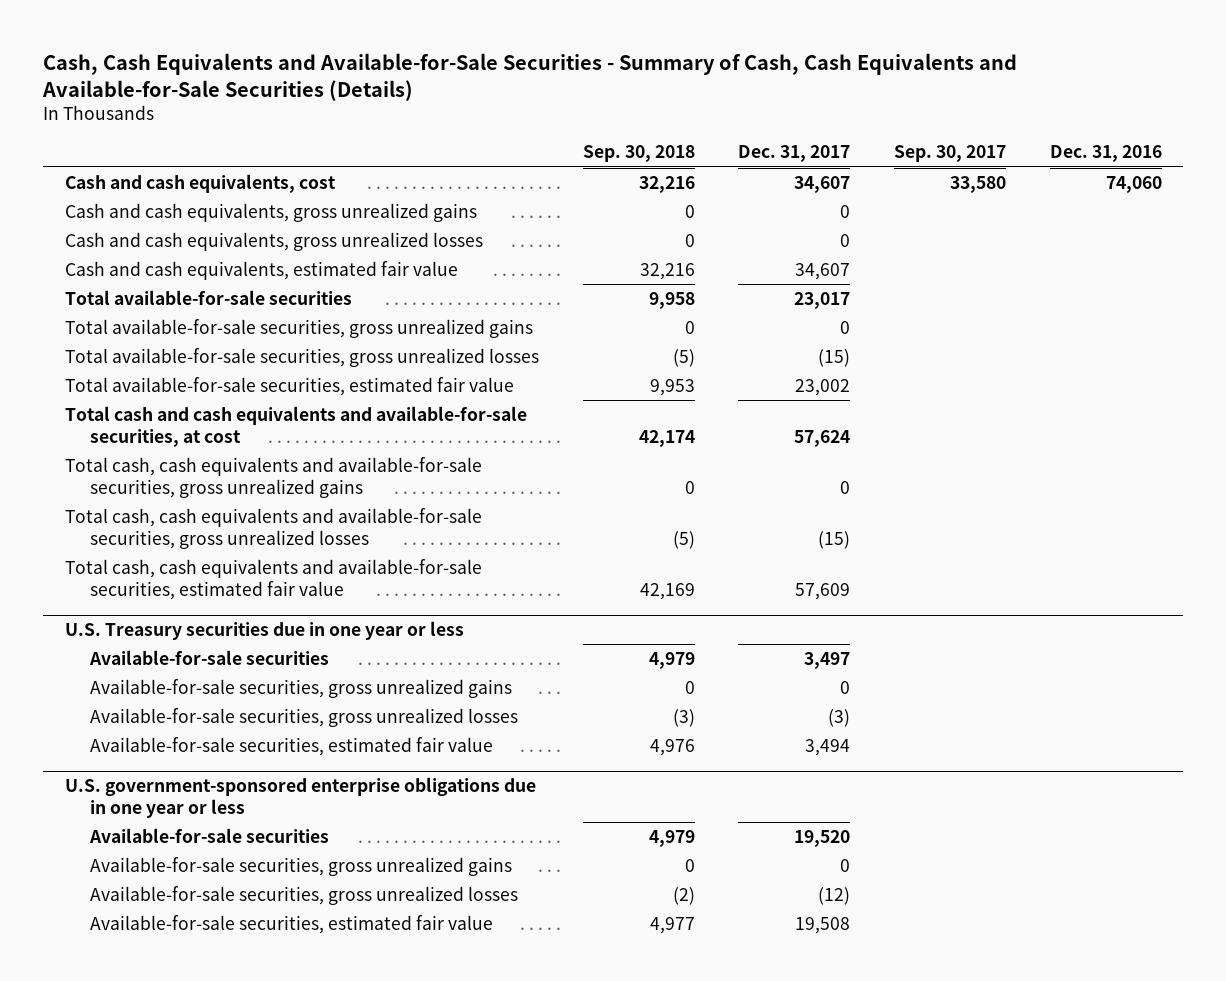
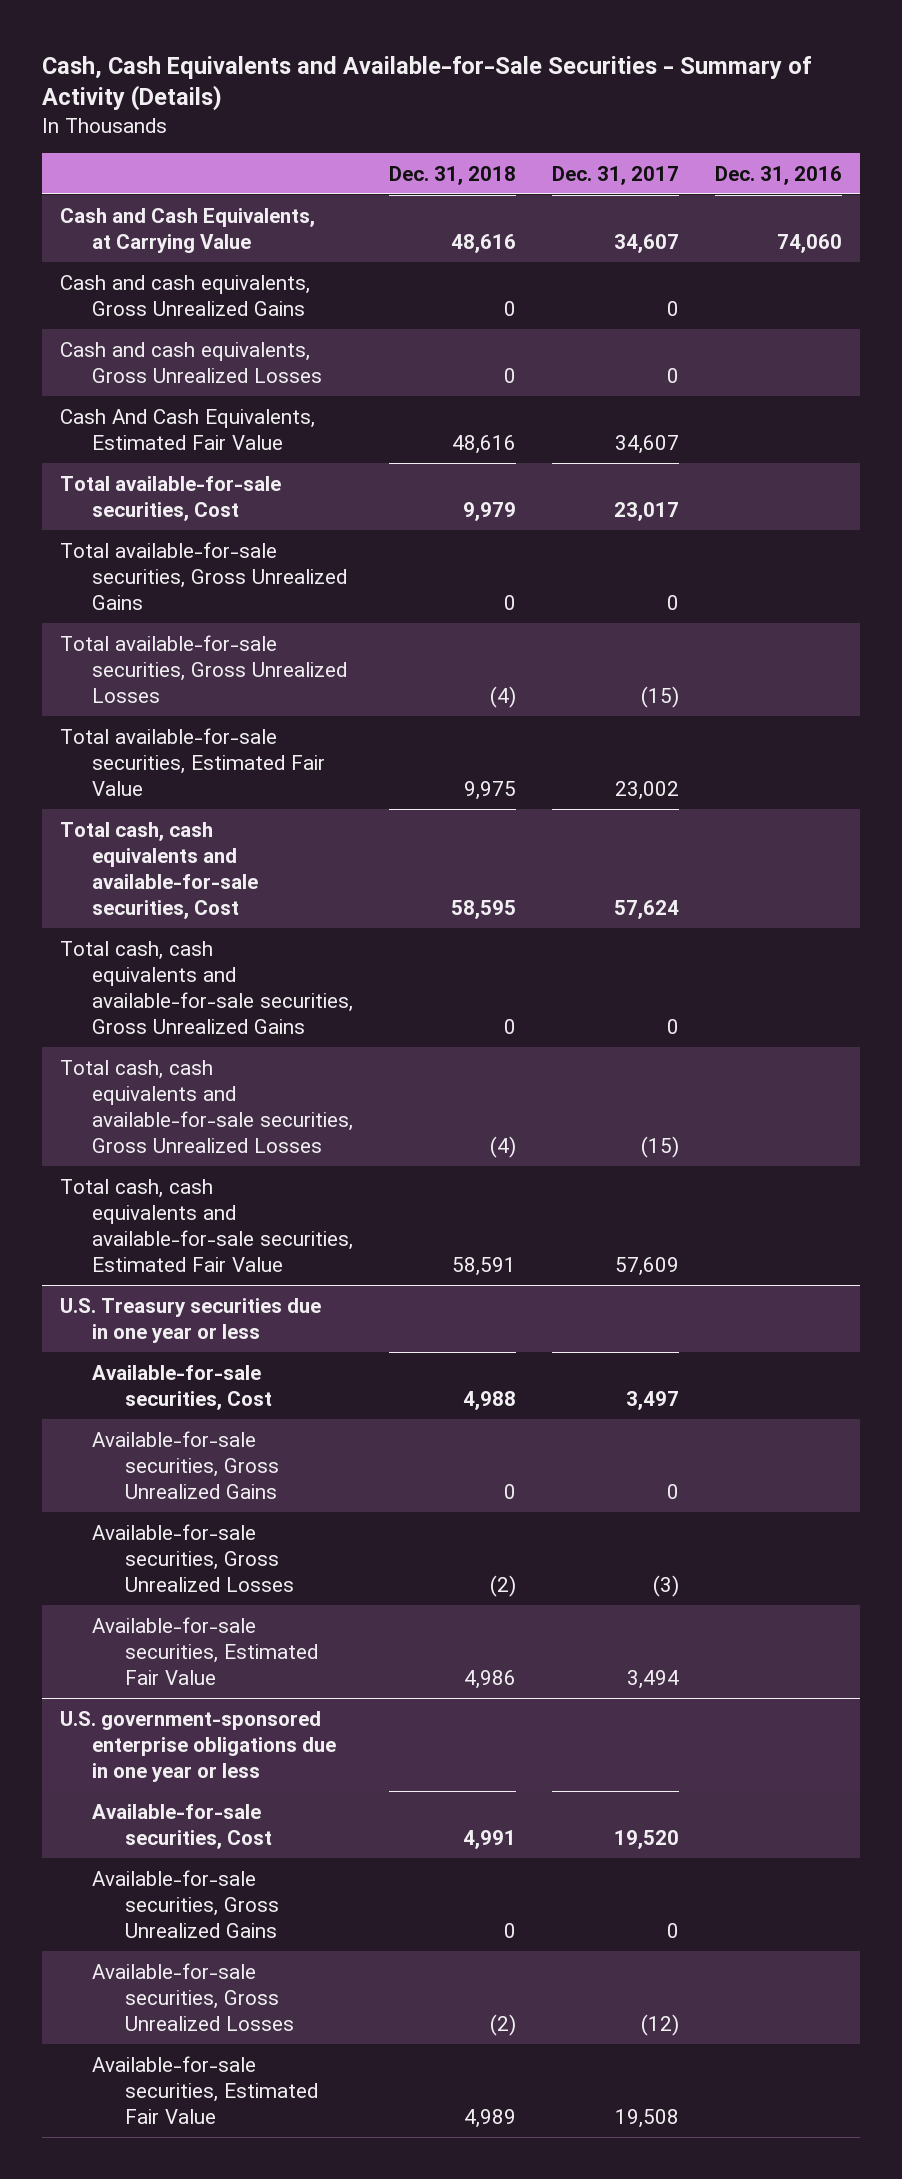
[42,52,1018,101] Cash, Cash Equivalents and Available-for-Sale Securities - Summary of Cash, Cash Equivalents and Available-for-Sale Securities (Details) -> [41,55,811,112] Cash, Cash Equivalents and Available-for-Sale Securities - Summary of Activity (Details)
[582,145,695,163] Sep. 30, 2018 -> none
[893,145,1006,163] Sep. 30, 2017 -> none
none -> [389,165,517,185] Dec. 31, 2018
[64,173,336,193] Cash and cash equivalents, cost -> [59,207,315,253] Cash and Cash Equivalents, at Carrying Value
[64,202,477,222] Cash and cash equivalents, gross unrealized gains -> [59,274,310,316] Cash and cash equivalents, Gross Unrealized Gains
[64,231,483,251] Cash and cash equivalents, gross unrealized losses -> [59,341,323,383] Cash and cash equivalents, Gross Unrealized Losses
[64,260,458,280] Cash and cash equivalents, estimated fair value -> [59,408,315,450] Cash And Cash Equivalents, Estimated Fair Value
[64,289,352,305] Total available-for-sale securities -> [59,475,281,521] Total available-for-sale securities, Cost
[64,318,533,338] Total available-for-sale securities, gross unrealized gains -> [59,541,348,610] Total available-for-sale securities, Gross Unrealized Gains
[64,347,539,367] Total available-for-sale securities, gross unrealized losses -> [59,634,348,703] Total available-for-sale securities, Gross Unrealized Losses
[64,376,514,396] Total available-for-sale securities, estimated fair value -> [59,727,326,796] Total available-for-sale securities, Estimated Fair Value
[64,405,527,448] Total cash and cash equivalents and available-for-sale securities, at cost -> [59,821,259,919] Total cash, cash equivalents and available-for-sale securities, Cost
[64,456,482,499] Total cash, cash equivalents and available-for-sale securities, gross unrealized gains -> [59,940,354,1034] Total cash, cash equivalents and available-for-sale securities, Gross Unrealized Gains
[64,507,482,550] Total cash, cash equivalents and available-for-sale securities, gross unrealized losses -> [59,1059,354,1153] Total cash, cash equivalents and available-for-sale securities, Gross Unrealized Losses
[64,558,482,601] Total cash, cash equivalents and available-for-sale securities, estimated fair value -> [59,1178,354,1272] Total cash, cash equivalents and available-for-sale securities, Estimated Fair Value
[88,649,329,665] Available-for-sale securities -> [92,1364,272,1410] Available-for-sale securities, Cost
[89,678,512,698] Available-for-sale securities, gross unrealized gains -> [92,1430,279,1499] Available-for-sale securities, Gross Unrealized Gains
[89,707,518,727] Available-for-sale securities, gross unrealized losses -> [92,1523,294,1592] Available-for-sale securities, Gross Unrealized Losses
[89,736,493,756] Available-for-sale securities, estimated fair value -> [92,1616,318,1685] Available-for-sale securities, Estimated Fair Value
[88,827,329,843] Available-for-sale securities -> [92,1803,272,1849] Available-for-sale securities, Cost
[89,856,512,876] Available-for-sale securities, gross unrealized gains -> [92,1869,279,1938] Available-for-sale securities, Gross Unrealized Gains
[89,885,518,905] Available-for-sale securities, gross unrealized losses -> [92,1962,294,2031] Available-for-sale securities, Gross Unrealized Losses
[89,914,493,934] Available-for-sale securities, estimated fair value -> [92,2055,318,2124] Available-for-sale securities, Estimated Fair Value

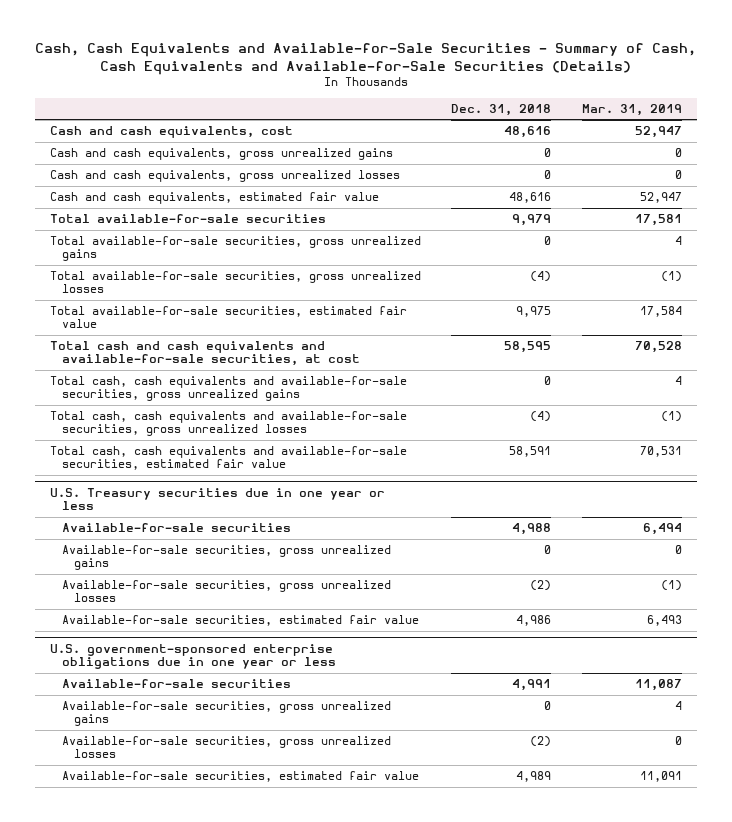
[41,55,811,112] Cash, Cash Equivalents and Available-for-Sale Securities - Summary of Activity (Details) -> [34,42,696,75] Cash, Cash Equivalents and Available-for-Sale Securities - Summary of Cash, Cash Equivalents and Available-for-Sale Securities (Details)
[552,165,680,185] Dec. 31, 2017 -> none
[715,165,843,185] Dec. 31, 2016 -> none
none -> [581,103,682,116] Mar. 31, 2019
[59,207,315,253] Cash and Cash Equivalents, at Carrying Value -> [50,126,294,139] Cash and cash equivalents, cost
[59,274,310,316] Cash and cash equivalents, Gross Unrealized Gains -> [50,148,394,161] Cash and cash equivalents, gross unrealized gains
[59,341,323,383] Cash and cash equivalents, Gross Unrealized Losses -> [50,170,401,183] Cash and cash equivalents, gross unrealized losses
[59,408,315,450] Cash And Cash Equivalents, Estimated Fair Value -> [50,192,380,205] Cash and cash equivalents, estimated fair value
[59,475,281,521] Total available-for-sale securities, Cost -> [50,214,327,224] Total available-for-sale securities
[59,541,348,610] Total available-for-sale securities, Gross Unrealized Gains -> [50,236,422,262] Total available-for-sale securities, gross unrealized gains
[59,634,348,703] Total available-for-sale securities, Gross Unrealized Losses -> [50,271,422,294] Total available-for-sale securities, gross unrealized losses
[59,727,326,796] Total available-for-sale securities, Estimated Fair Value -> [50,306,408,329] Total available-for-sale securities, estimated fair value
[59,821,259,919] Total cash, cash equivalents and available-for-sale securities, Cost -> [50,341,360,367] Total cash and cash equivalents and available-for-sale securities, at cost
[59,940,354,1034] Total cash, cash equivalents and available-for-sale securities, Gross Unrealized Gains -> [50,376,408,402] Total cash, cash equivalents and available-for-sale securities, gross unrealized gains
[59,1059,354,1153] Total cash, cash equivalents and available-for-sale securities, Gross Unrealized Losses -> [50,411,408,437] Total cash, cash equivalents and available-for-sale securities, gross unrealized losses
[59,1178,354,1272] Total cash, cash equivalents and available-for-sale securities, Estimated Fair Value -> [50,446,408,471] Total cash, cash equivalents and available-for-sale securities, estimated fair value
[92,1364,272,1410] Available-for-sale securities, Cost -> [61,523,291,533] Available-for-sale securities
[92,1430,279,1499] Available-for-sale securities, Gross Unrealized Gains -> [61,545,391,571] Available-for-sale securities, gross unrealized gains
[92,1523,294,1592] Available-for-sale securities, Gross Unrealized Losses -> [61,580,391,603] Available-for-sale securities, gross unrealized losses
[92,1616,318,1685] Available-for-sale securities, Estimated Fair Value -> [61,615,419,627] Available-for-sale securities, estimated fair value
[92,1803,272,1849] Available-for-sale securities, Cost -> [61,679,291,689] Available-for-sale securities
[92,1869,279,1938] Available-for-sale securities, Gross Unrealized Gains -> [61,701,391,727] Available-for-sale securities, gross unrealized gains
[92,1962,294,2031] Available-for-sale securities, Gross Unrealized Losses -> [61,736,391,759] Available-for-sale securities, gross unrealized losses
[92,2055,318,2124] Available-for-sale securities, Estimated Fair Value -> [61,771,419,783] Available-for-sale securities, estimated fair value

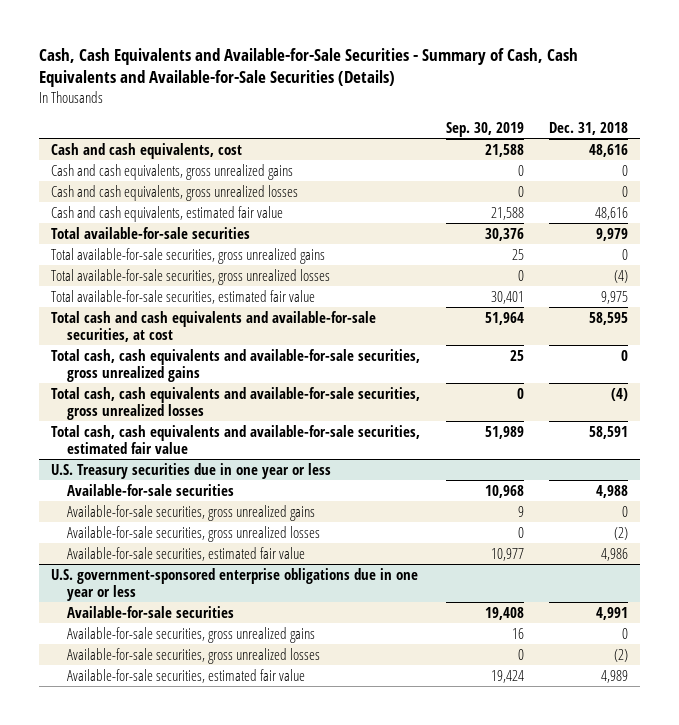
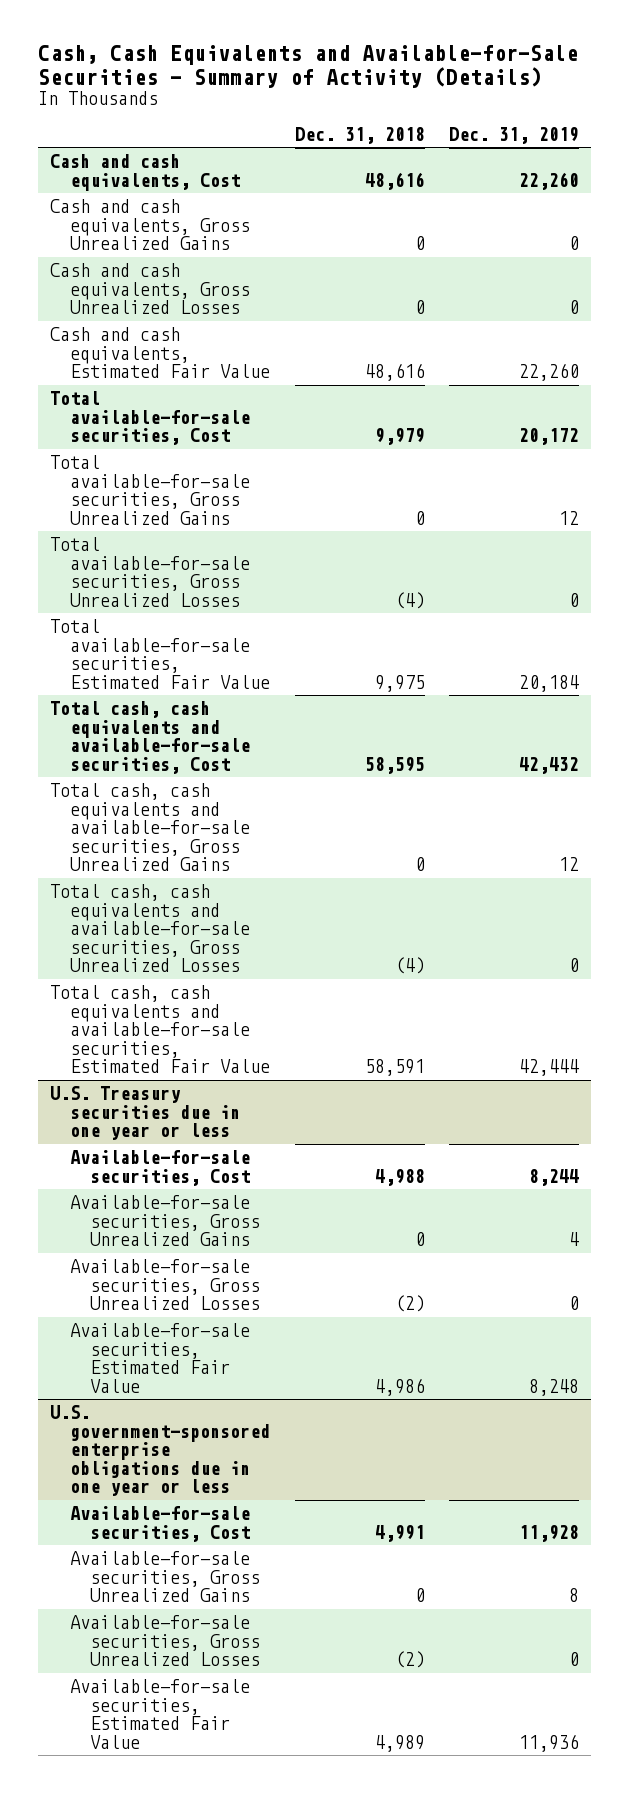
[38,48,578,88] Cash, Cash Equivalents and Available-for-Sale Securities - Summary of Cash, Cash Equivalents and Available-for-Sale Securities (Details) -> [37,45,578,88] Cash, Cash Equivalents and Available-for-Sale Securities - Summary of Activity (Details)
[445,121,524,137] Sep. 30, 2019 -> none
none -> [449,126,580,144] Dec. 31, 2019
[51,142,243,159] Cash and cash equivalents, cost -> [50,154,241,191] Cash and cash equivalents, Cost
[51,163,294,180] Cash and cash equivalents, gross unrealized gains -> [50,199,251,251] Cash and cash equivalents, Gross Unrealized Gains
[51,184,299,201] Cash and cash equivalents, gross unrealized losses -> [50,263,251,315] Cash and cash equivalents, Gross Unrealized Losses
[51,205,284,222] Cash and cash equivalents, estimated fair value -> [50,327,271,379] Cash and cash equivalents, Estimated Fair Value
[51,226,251,239] Total available-for-sale securities -> [50,391,251,446] Total available-for-sale securities, Cost
[51,247,326,264] Total available-for-sale securities, gross unrealized gains -> [50,455,251,525] Total available-for-sale securities, Gross Unrealized Gains
[51,268,331,285] Total available-for-sale securities, gross unrealized losses -> [50,537,251,607] Total available-for-sale securities, Gross Unrealized Losses
[51,289,316,304] Total available-for-sale securities, estimated fair value -> [50,619,271,689] Total available-for-sale securities, Estimated Fair Value
[51,310,377,342] Total cash and cash equivalents and available-for-sale securities, at cost -> [50,701,251,774] Total cash, cash equivalents and available-for-sale securities, Cost
[51,348,421,382] Total cash, cash equivalents and available-for-sale securities, gross unrealized gains -> [50,783,251,872] Total cash, cash equivalents and available-for-sale securities, Gross Unrealized Gains
[51,386,421,420] Total cash, cash equivalents and available-for-sale securities, gross unrealized losses -> [50,884,251,973] Total cash, cash equivalents and available-for-sale securities, Gross Unrealized Losses
[51,424,421,454] Total cash, cash equivalents and available-for-sale securities, estimated fair value -> [50,985,271,1074] Total cash, cash equivalents and available-for-sale securities, Estimated Fair Value
[67,483,235,496] Available-for-sale securities -> [70,1150,251,1186] Available-for-sale securities, Cost
[67,504,316,521] Available-for-sale securities, gross unrealized gains -> [70,1195,260,1247] Available-for-sale securities, Gross Unrealized Gains
[67,525,321,542] Available-for-sale securities, gross unrealized losses -> [70,1259,260,1311] Available-for-sale securities, Gross Unrealized Losses
[67,546,306,561] Available-for-sale securities, estimated fair value -> [70,1323,251,1393] Available-for-sale securities, Estimated Fair Value
[67,605,235,618] Available-for-sale securities -> [70,1506,251,1542] Available-for-sale securities, Cost
[67,626,316,643] Available-for-sale securities, gross unrealized gains -> [70,1551,260,1603] Available-for-sale securities, Gross Unrealized Gains
[67,647,321,664] Available-for-sale securities, gross unrealized losses -> [70,1615,260,1667] Available-for-sale securities, Gross Unrealized Losses
[67,668,306,683] Available-for-sale securities, estimated fair value -> [70,1679,251,1749] Available-for-sale securities, Estimated Fair Value

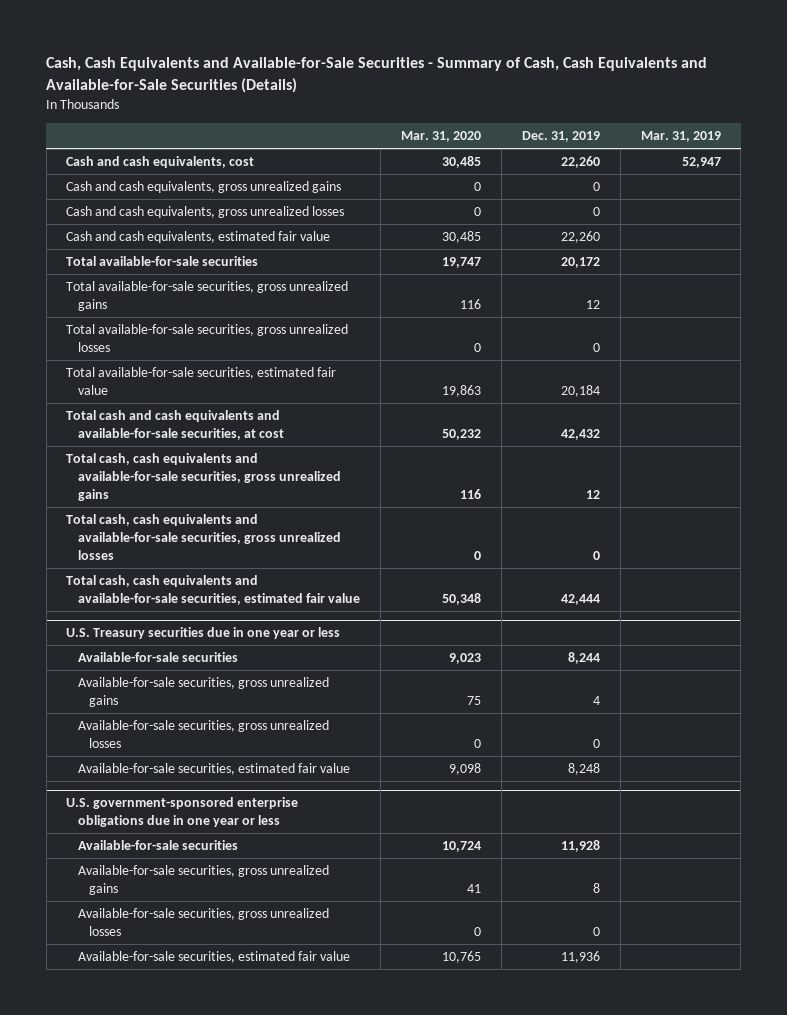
[37,45,578,88] Cash, Cash Equivalents and Available-for-Sale Securities - Summary of Activity (Details) -> [46,56,708,93] Cash, Cash Equivalents and Available-for-Sale Securities - Summary of Cash, Cash Equivalents and Available-for-Sale Securities (Details)
[294,126,425,144] Dec. 31, 2018 -> none
none -> [400,131,481,143] Mar. 31, 2020
none -> [640,131,721,143] Mar. 31, 2019
[50,154,241,191] Cash and cash equivalents, Cost -> [66,156,255,169] Cash and cash equivalents, cost
[50,199,251,251] Cash and cash equivalents, Gross Unrealized Gains -> [66,181,342,194] Cash and cash equivalents, gross unrealized gains
[50,263,251,315] Cash and cash equivalents, Gross Unrealized Losses -> [66,206,345,219] Cash and cash equivalents, gross unrealized losses
[50,327,271,379] Cash and cash equivalents, Estimated Fair Value -> [66,231,331,244] Cash and cash equivalents, estimated fair value
[50,391,251,446] Total available-for-sale securities, Cost -> [66,256,259,267] Total available-for-sale securities
[50,455,251,525] Total available-for-sale securities, Gross Unrealized Gains -> [66,281,349,312] Total available-for-sale securities, gross unrealized gains
[50,537,251,607] Total available-for-sale securities, Gross Unrealized Losses -> [66,324,349,353] Total available-for-sale securities, gross unrealized losses
[50,619,271,689] Total available-for-sale securities, Estimated Fair Value -> [66,367,337,396] Total available-for-sale securities, estimated fair value
[50,701,251,774] Total cash, cash equivalents and available-for-sale securities, Cost -> [66,410,284,441] Total cash and cash equivalents and available-for-sale securities, at cost
[50,783,251,872] Total cash, cash equivalents and available-for-sale securities, Gross Unrealized Gains -> [66,453,341,502] Total cash, cash equivalents and available-for-sale securities, gross unrealized gains
[50,884,251,973] Total cash, cash equivalents and available-for-sale securities, Gross Unrealized Losses -> [66,514,341,561] Total cash, cash equivalents and available-for-sale securities, gross unrealized losses
[50,985,271,1074] Total cash, cash equivalents and available-for-sale securities, Estimated Fair Value -> [66,575,360,606] Total cash, cash equivalents and available-for-sale securities, estimated fair value
[70,1150,251,1186] Available-for-sale securities, Cost -> [77,652,238,663] Available-for-sale securities
[70,1195,260,1247] Available-for-sale securities, Gross Unrealized Gains -> [77,677,329,708] Available-for-sale securities, gross unrealized gains
[70,1259,260,1311] Available-for-sale securities, Gross Unrealized Losses -> [77,720,329,749] Available-for-sale securities, gross unrealized losses
[70,1323,251,1393] Available-for-sale securities, Estimated Fair Value -> [77,763,350,776] Available-for-sale securities, estimated fair value
[70,1506,251,1542] Available-for-sale securities, Cost -> [77,840,238,851] Available-for-sale securities
[70,1551,260,1603] Available-for-sale securities, Gross Unrealized Gains -> [77,865,329,896] Available-for-sale securities, gross unrealized gains
[70,1615,260,1667] Available-for-sale securities, Gross Unrealized Losses -> [77,908,329,937] Available-for-sale securities, gross unrealized losses
[70,1679,251,1749] Available-for-sale securities, Estimated Fair Value -> [77,951,350,964] Available-for-sale securities, estimated fair value

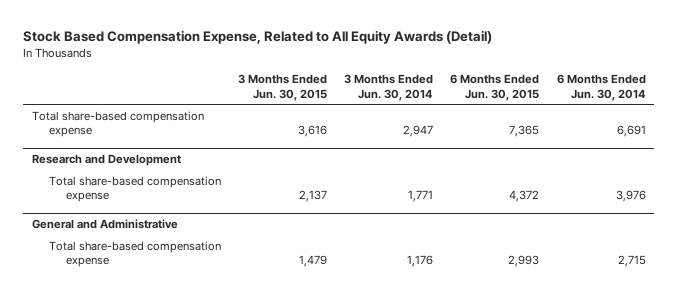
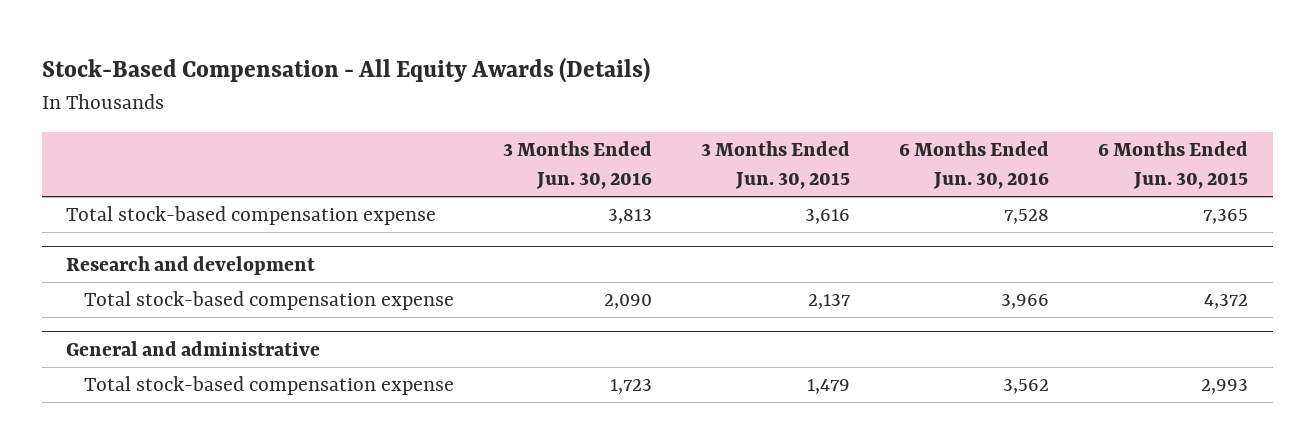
[23,30,493,45] Stock Based Compensation Expense, Related to All Equity Awards (Detail) -> [41,57,650,84] Stock-Based Compensation - All Equity Awards (Details)
[344,74,434,101] 3 Months Ended Jun. 30, 2014 -> none
[556,74,646,101] 6 Months Ended Jun. 30, 2014 -> none
none -> [503,140,653,190] 3 Months Ended Jun. 30, 2016
none -> [899,140,1050,190] 6 Months Ended Jun. 30, 2016
[31,110,204,138] Total share-based compensation expense -> [66,206,437,226] Total stock-based compensation expense
[31,154,181,167] Research and Development -> [66,255,316,275] Research and development
[48,175,221,203] Total share-based compensation expense -> [84,291,455,311] Total stock-based compensation expense
[31,219,178,230] General and Administrative -> [66,340,321,356] General and administrative
[48,240,221,268] Total share-based compensation expense -> [84,376,455,396] Total stock-based compensation expense

